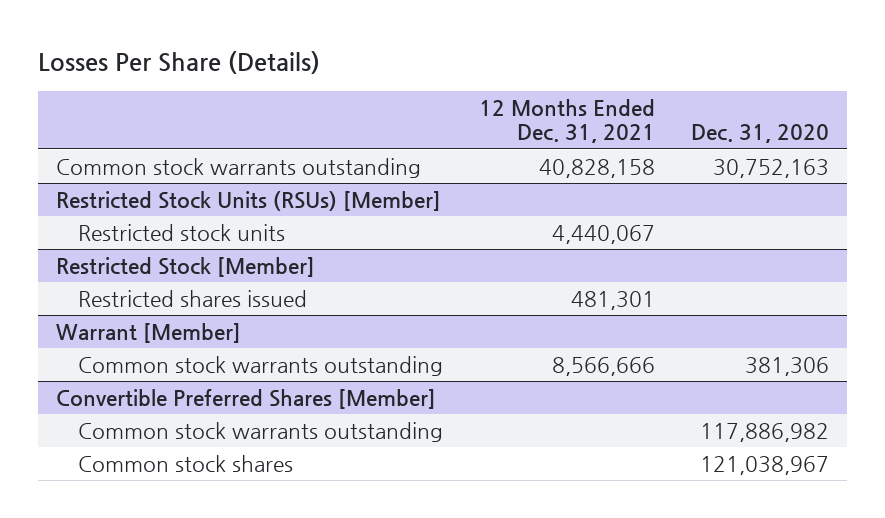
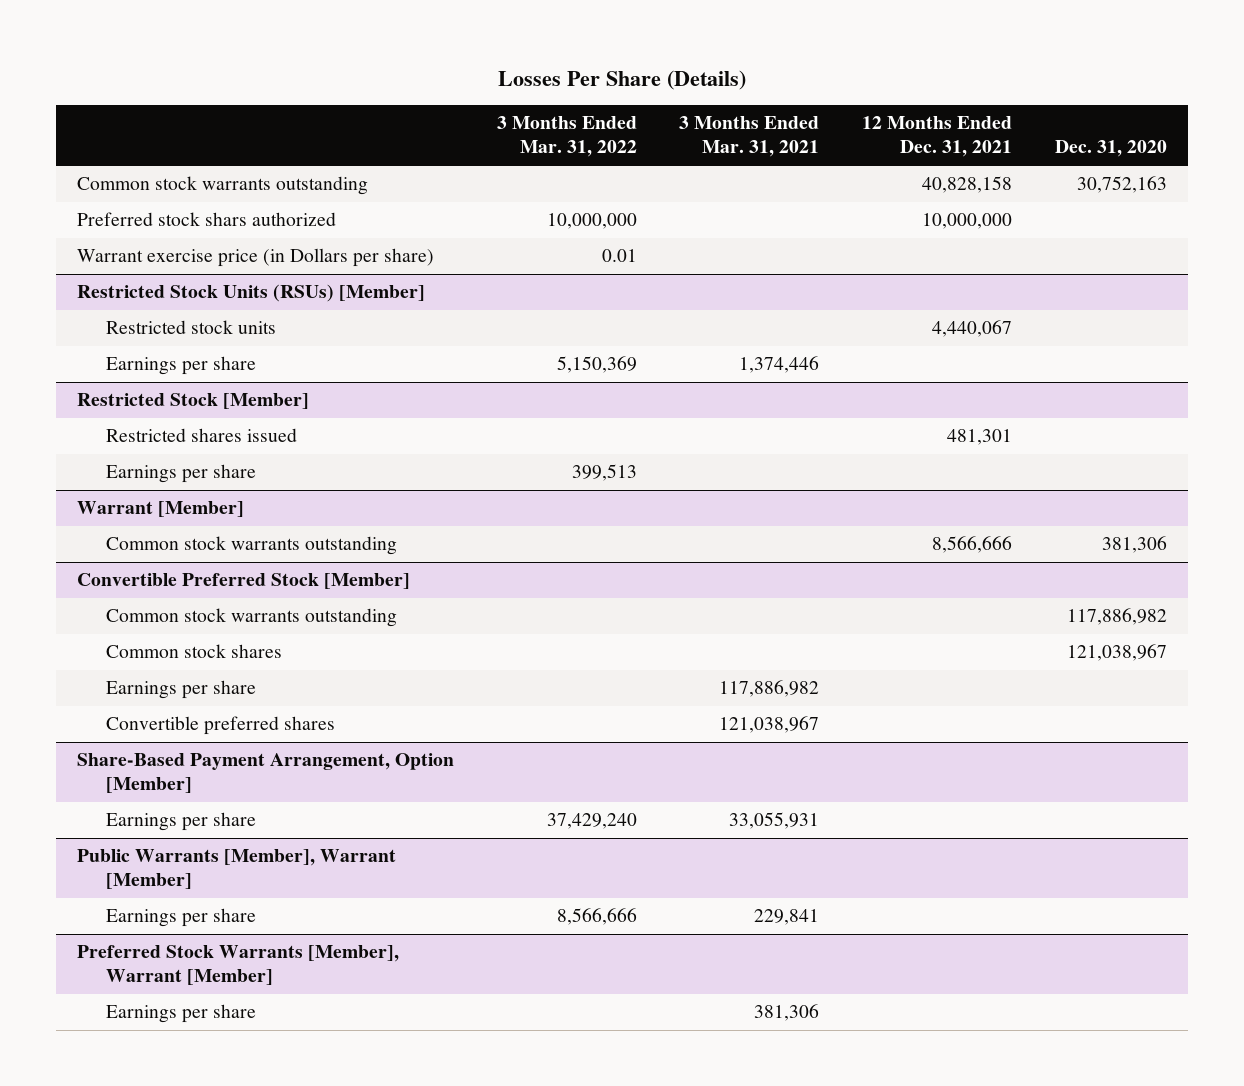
none -> [496,116,637,158] 3 Months Ended Mar. 31, 2022
none -> [679,116,820,158] 3 Months Ended Mar. 31, 2021
none -> [76,212,336,227] Preferred stock shars authorized
none -> [76,248,434,268] Warrant exercise price (in Dollars per share)
none -> [106,356,257,376] Earnings per share
none -> [106,464,257,484] Earnings per share
[56,389,437,410] Convertible Preferred Shares [Member] -> [76,573,410,590] Convertible Preferred Stock [Member]
none -> [106,680,257,700] Earnings per share
none -> [106,716,336,736] Convertible preferred shares
none -> [76,753,454,794] Share-Based Payment Arrangement, Option [Member]
none -> [106,812,257,832] Earnings per share
none -> [76,849,396,890] Public Warrants [Member], Warrant [Member]
none -> [106,908,257,928] Earnings per share
none -> [76,945,399,986] Preferred Stock Warrants [Member], Warrant [Member]
none -> [106,1004,257,1024] Earnings per share

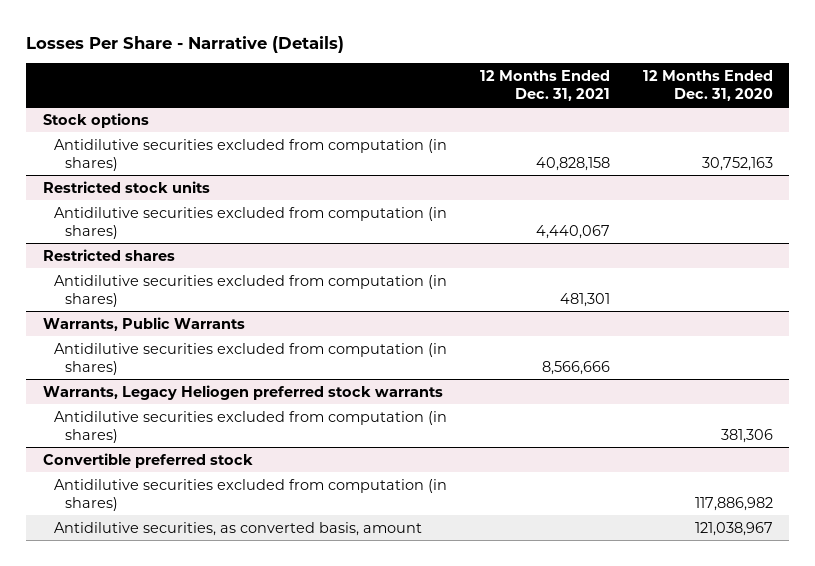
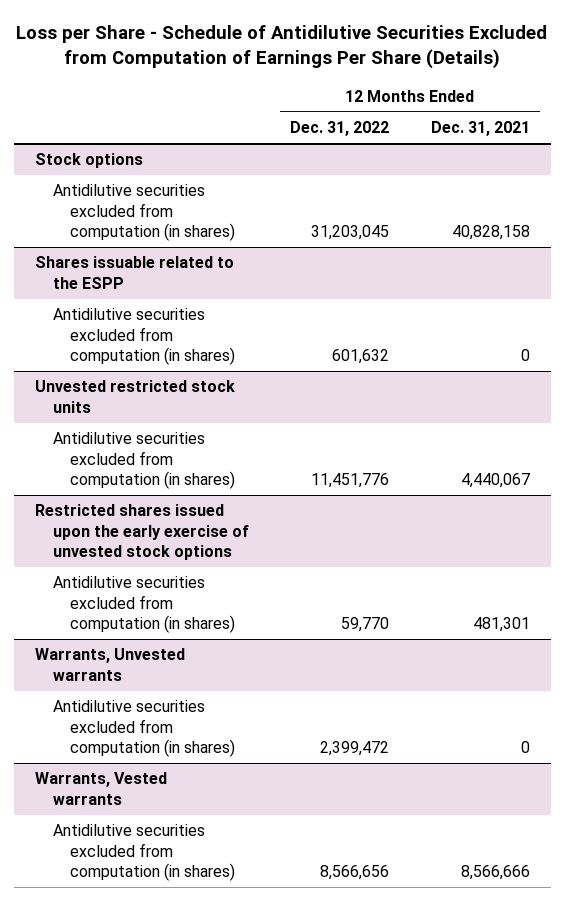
[26,35,345,53] Losses Per Share - Narrative (Details) -> [16,25,548,70] Loss per Share - Schedule of Antidilutive Securities Excluded from Computation of Earnings Per Share (Details)
[642,69,773,101] 12 Months Ended Dec. 31, 2020 -> none
none -> [290,121,390,137] Dec. 31, 2022
none -> [35,256,235,289] Shares issuable related to the ESPP
none -> [52,308,236,366] Antidilutive securities excluded from computation (in shares)
[42,180,210,193] Restricted stock units -> [35,380,236,413] Unvested restricted stock units
[42,248,175,261] Restricted shares -> [35,504,249,561] Restricted shares issued upon the early exercise of unvested stock options
none -> [35,648,186,681] Warrants, Unvested warrants
none -> [52,700,236,758] Antidilutive securities excluded from computation (in shares)
[42,316,245,331] Warrants, Public Warrants -> [35,772,168,805] Warrants, Vested warrants
[42,384,443,400] Warrants, Legacy Heliogen preferred stock warrants -> none
[53,410,447,443] Antidilutive securities excluded from computation (in shares) -> none
[42,452,253,468] Convertible preferred stock -> none
[53,478,447,511] Antidilutive securities excluded from computation (in shares) -> none
[53,521,422,536] Antidilutive securities, as converted basis, amount -> none

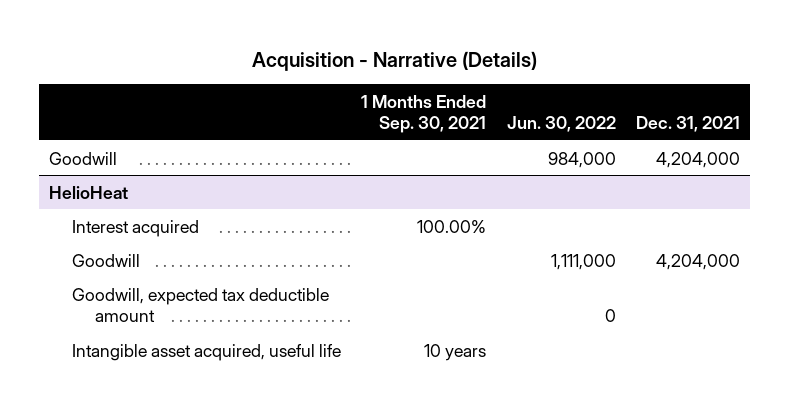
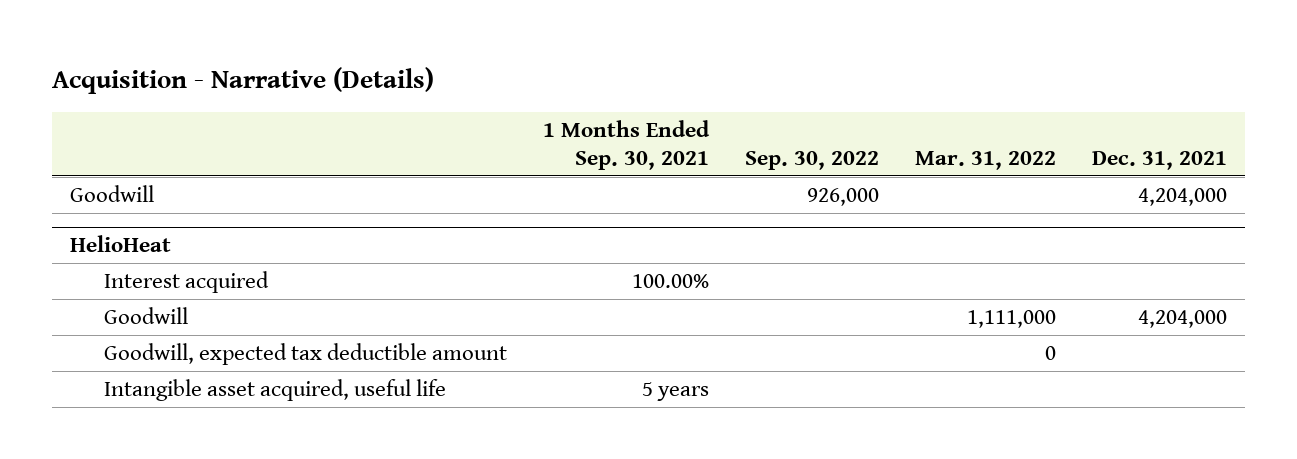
[506,116,616,133] Jun. 30, 2022 -> none
none -> [744,151,879,171] Sep. 30, 2022
none -> [914,151,1056,171] Mar. 31, 2022
[424,343,487,361] 10 years -> [641,381,709,401] 5 years

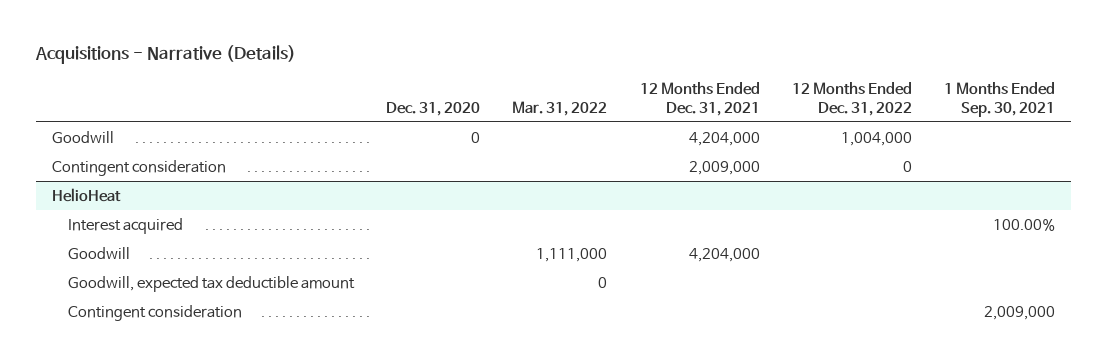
[52,67,435,95] Acquisition - Narrative (Details) -> [35,45,297,65] Acquisitions - Narrative (Details)
[744,151,879,171] Sep. 30, 2022 -> none
[1091,151,1227,171] Dec. 31, 2021 -> none
none -> [386,101,481,116] Dec. 31, 2020
none -> [639,82,760,116] 12 Months Ended Dec. 31, 2021
none -> [791,82,912,116] 12 Months Ended Dec. 31, 2022
none -> [52,159,227,176] Contingent consideration
[103,378,446,401] Intangible asset acquired, useful life -> none
none -> [68,304,243,321] Contingent consideration

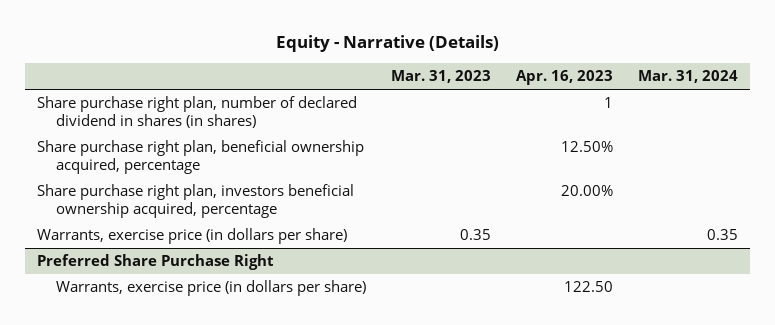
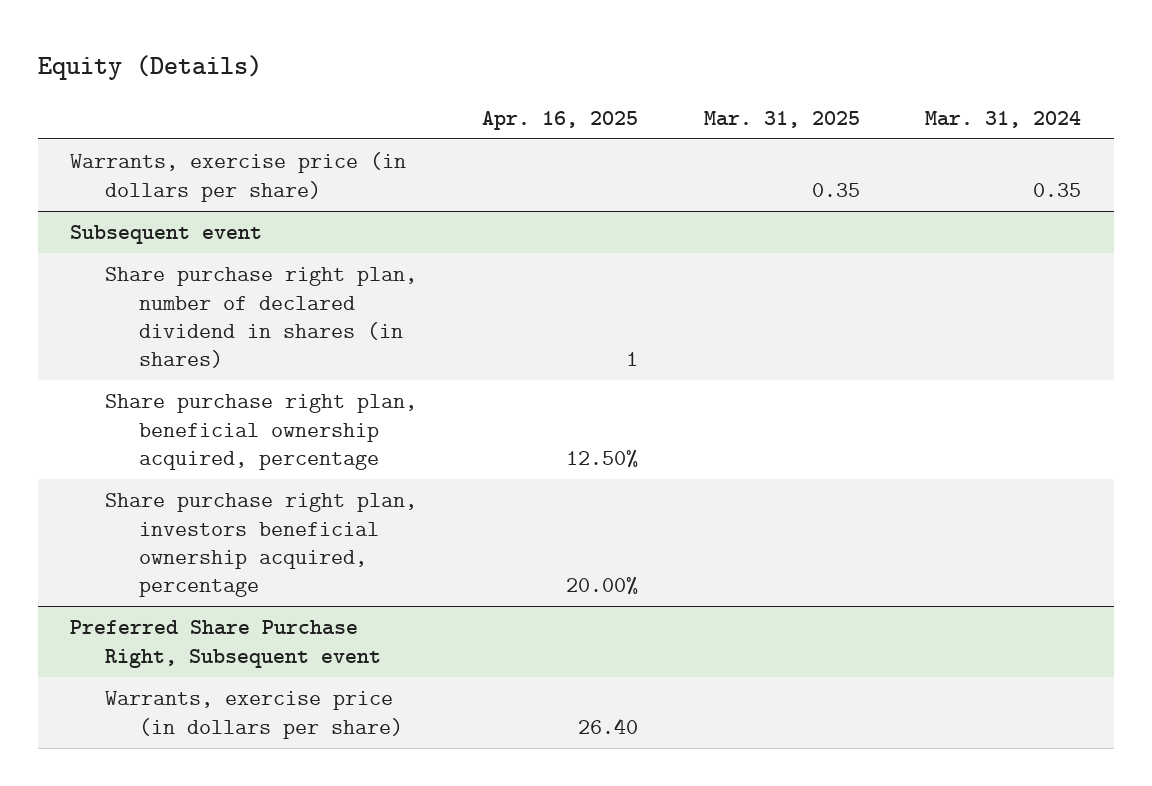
[275,35,499,53] Equity - Narrative (Details) -> [37,54,262,80] Equity (Details)
[390,70,491,84] Mar. 31, 2023 -> none
[515,70,613,86] Apr. 16, 2023 -> none
none -> [482,110,639,130] Apr. 16, 2025
none -> [703,110,860,128] Mar. 31, 2025
[37,96,358,128] Share purchase right plan, number of declared dividend in shares (in shares) -> none
[37,140,365,174] Share purchase right plan, beneficial ownership acquired, percentage -> none
[37,184,355,218] Share purchase right plan, investors beneficial ownership acquired, percentage -> none
none -> [70,225,263,245] Subsequent event
none -> [104,267,417,369] Share purchase right plan, number of declared dividend in shares (in shares)
none -> [104,394,417,470] Share purchase right plan, beneficial ownership acquired, percentage
none -> [104,493,417,598] Share purchase right plan, investors beneficial ownership acquired, percentage
[37,254,275,271] Preferred Share Purchase Right -> [70,620,381,668] Preferred Share Purchase Right, Subsequent event

